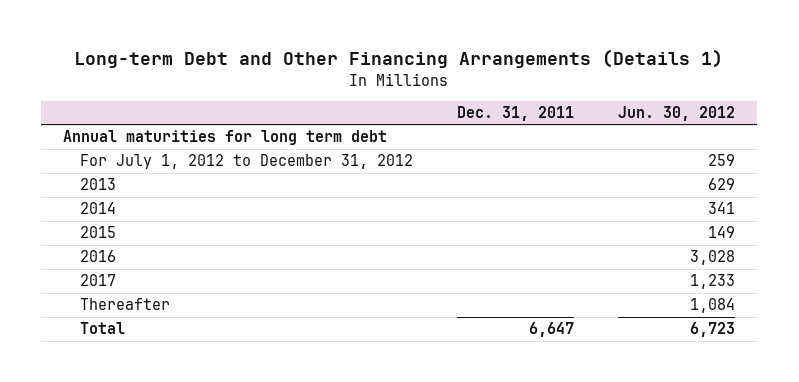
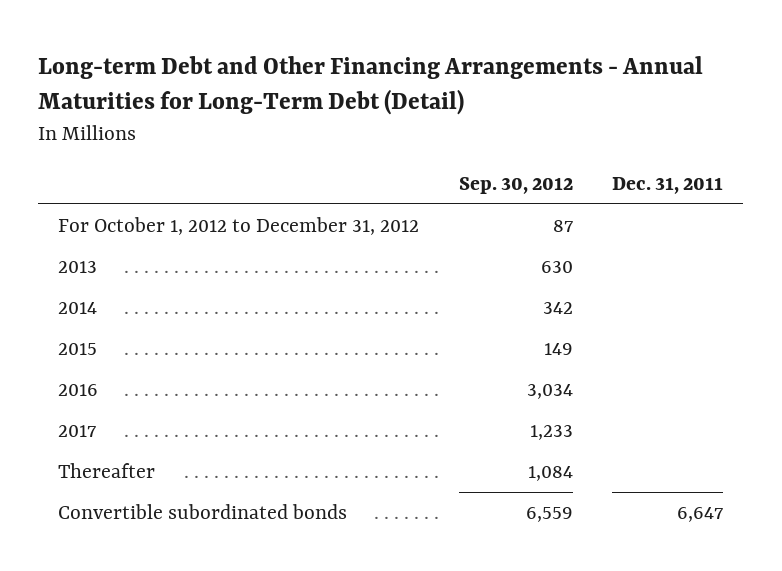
[74,49,724,69] Long-term Debt and Other Financing Arrangements (Details 1) -> [38,55,704,116] Long-term Debt and Other Financing Arrangements - Annual Maturities for Long-Term Debt (Detail)
[618,106,736,122] Jun. 30, 2012 -> none
none -> [458,176,573,194] Sep. 30, 2012
[63,130,388,146] Annual maturities for long term debt -> none
[80,154,414,170] For July 1, 2012 to December 31, 2012 -> [58,216,420,235] For October 1, 2012 to December 31, 2012
[80,322,126,335] Total -> [58,503,348,519] Convertible subordinated bonds

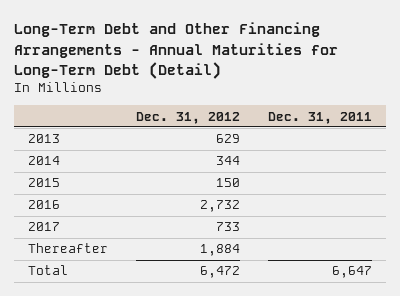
[38,55,704,116] Long-term Debt and Other Financing Arrangements - Annual Maturities for Long-Term Debt (Detail) -> [14,22,339,79] Long-Term Debt and Other Financing Arrangements - Annual Maturities for Long-Term Debt (Detail)
[458,176,573,194] Sep. 30, 2012 -> none
none -> [135,111,240,124] Dec. 31, 2012
[58,216,420,235] For October 1, 2012 to December 31, 2012 -> none
[58,503,348,519] Convertible subordinated bonds -> [28,265,69,276] Total

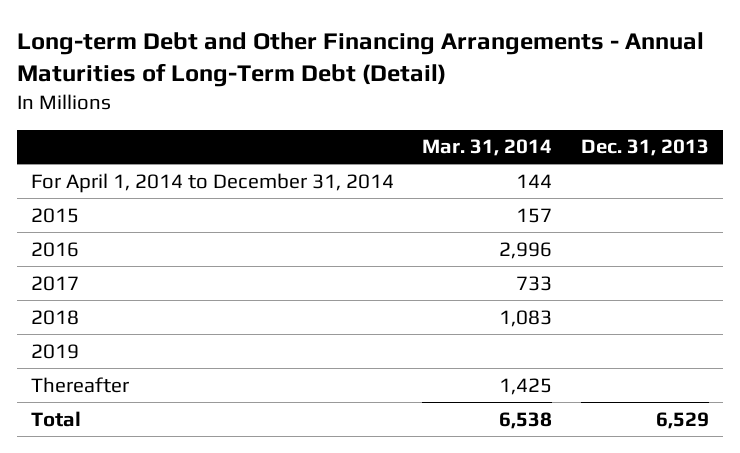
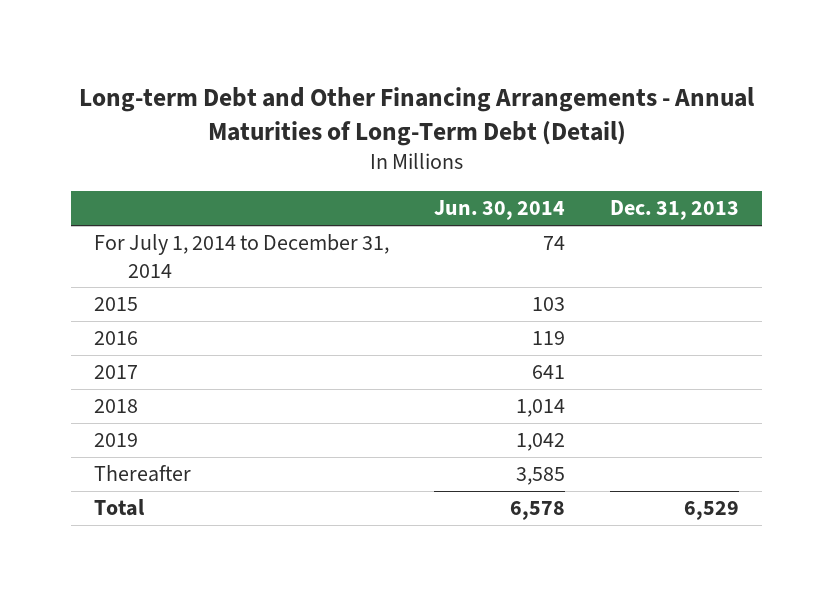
[422,139,553,157] Mar. 31, 2014 -> none
none -> [434,200,566,221] Jun. 30, 2014
[31,172,395,193] For April 1, 2014 to December 31, 2014 -> [94,234,390,278] For July 1, 2014 to December 31, 2014

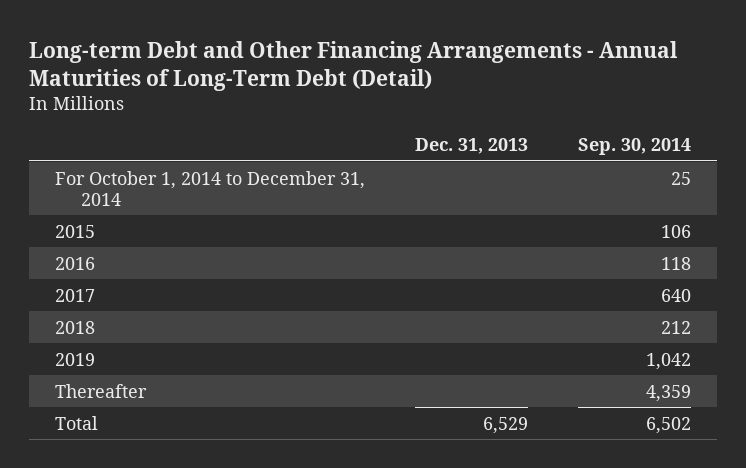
[434,200,566,221] Jun. 30, 2014 -> none
none -> [578,137,692,155] Sep. 30, 2014
[94,234,390,278] For July 1, 2014 to December 31, 2014 -> [54,170,365,206] For October 1, 2014 to December 31, 2014

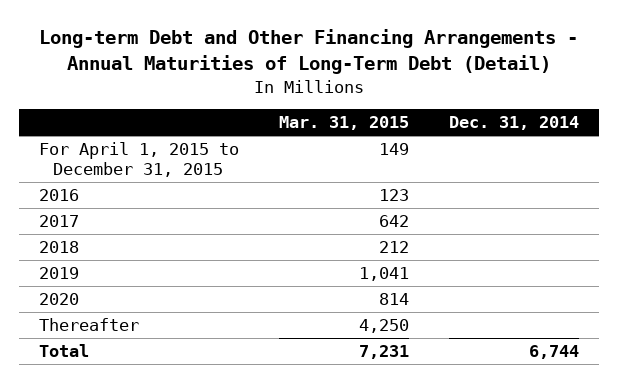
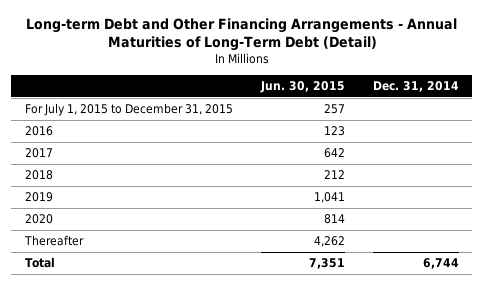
[278,116,409,131] Mar. 31, 2015 -> none
none -> [259,80,345,93] Jun. 30, 2015
[38,142,239,177] For April 1, 2015 to December 31, 2015 -> [24,103,233,117] For July 1, 2015 to December 31, 2015

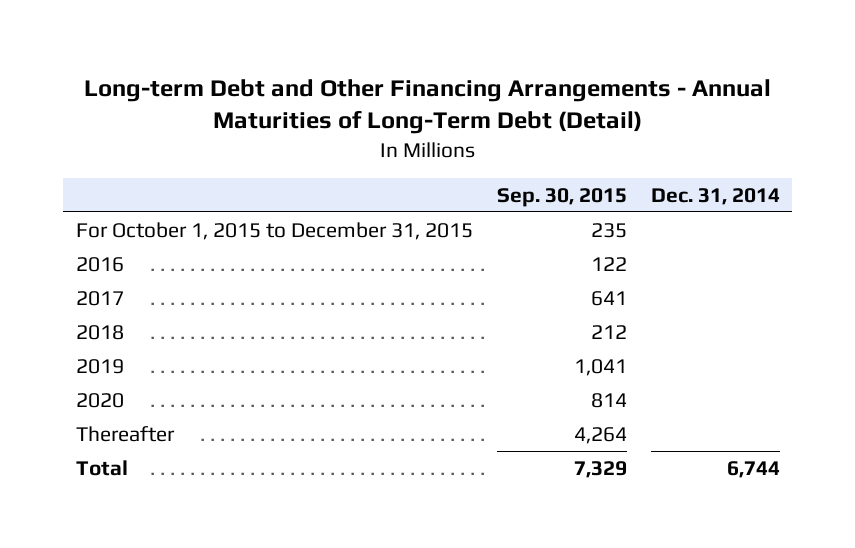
[259,80,345,93] Jun. 30, 2015 -> none
none -> [496,187,627,207] Sep. 30, 2015
[24,103,233,117] For July 1, 2015 to December 31, 2015 -> [75,221,473,240] For October 1, 2015 to December 31, 2015

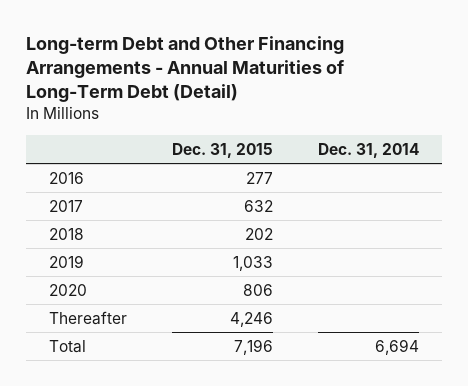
[496,187,627,207] Sep. 30, 2015 -> none
none -> [171,142,273,158] Dec. 31, 2015
[75,221,473,240] For October 1, 2015 to December 31, 2015 -> none
[726,460,780,478] 6,744 -> [375,338,420,355] 6,694

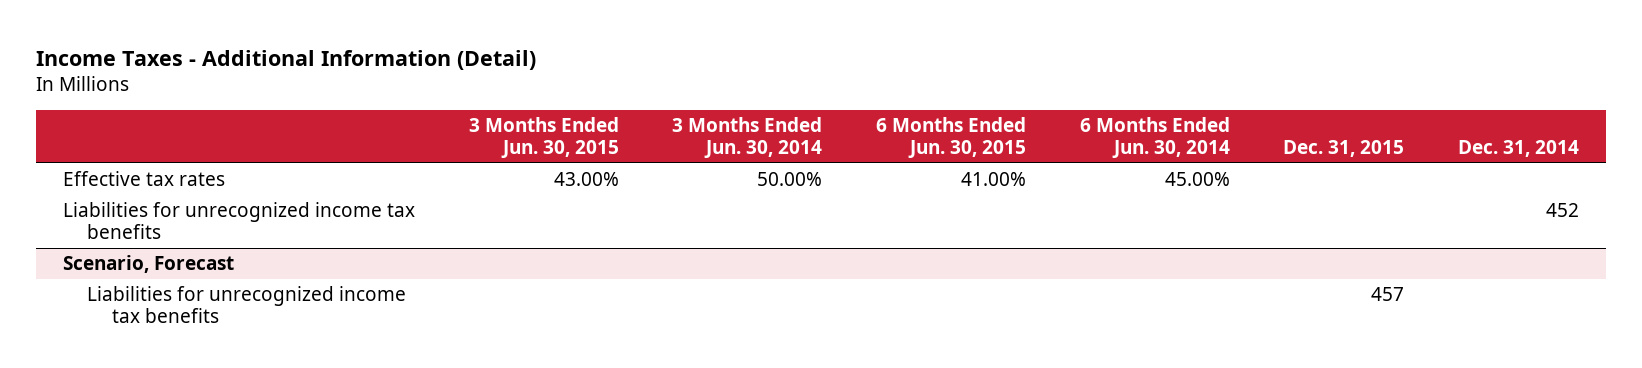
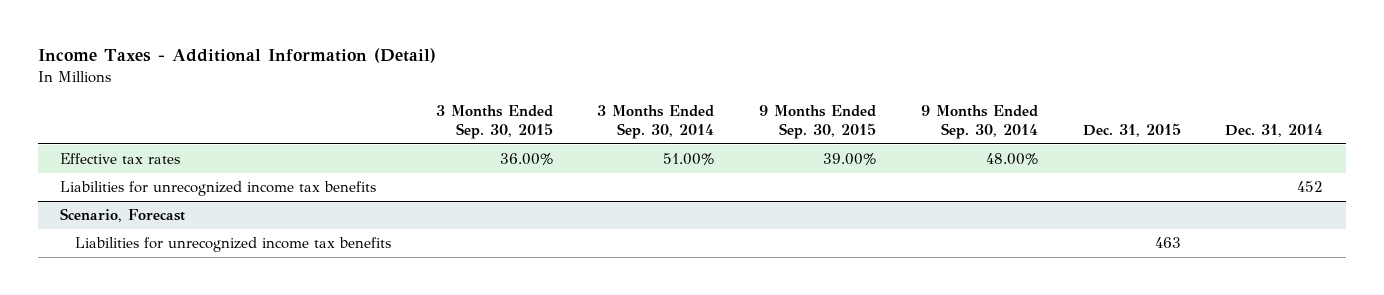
[468,117,619,159] 3 Months Ended Jun. 30, 2015 -> none
[672,117,823,159] 3 Months Ended Jun. 30, 2014 -> none
[876,117,1027,159] 6 Months Ended Jun. 30, 2015 -> none
[1079,117,1230,159] 6 Months Ended Jun. 30, 2014 -> none
none -> [435,105,553,139] 3 Months Ended Sep. 30, 2015
none -> [597,105,715,139] 3 Months Ended Sep. 30, 2014
none -> [759,105,877,139] 9 Months Ended Sep. 30, 2015
none -> [920,105,1038,139] 9 Months Ended Sep. 30, 2014
[1371,287,1405,302] 457 -> [1154,237,1181,249] 463

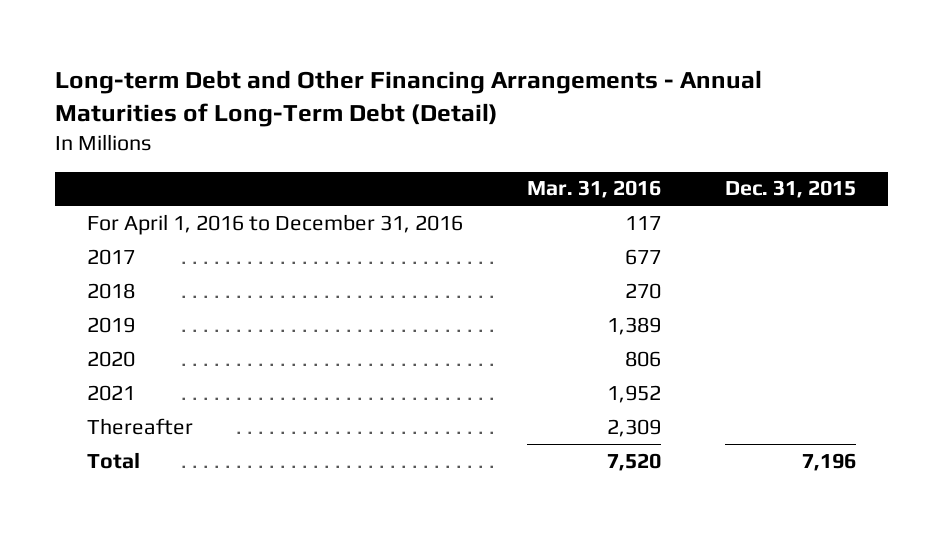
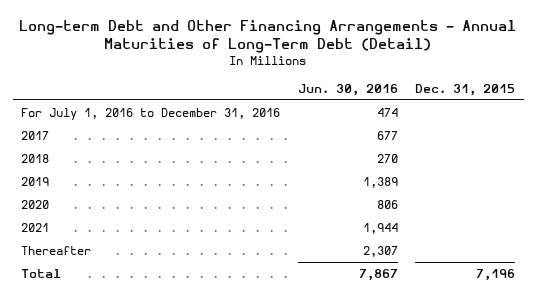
[527,180,662,199] Mar. 31, 2016 -> none
none -> [297,83,398,96] Jun. 30, 2016
[86,213,463,235] For April 1, 2016 to December 31, 2016 -> [21,107,281,120] For July 1, 2016 to December 31, 2016

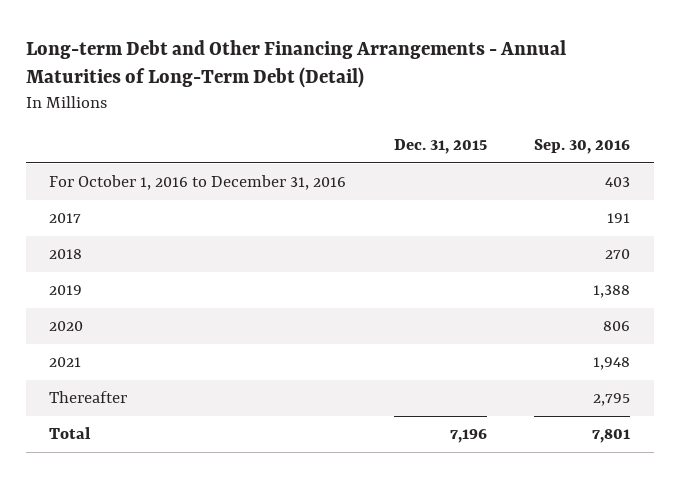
[297,83,398,96] Jun. 30, 2016 -> none
none -> [533,139,630,155] Sep. 30, 2016
[21,107,281,120] For July 1, 2016 to December 31, 2016 -> [49,175,347,191] For October 1, 2016 to December 31, 2016

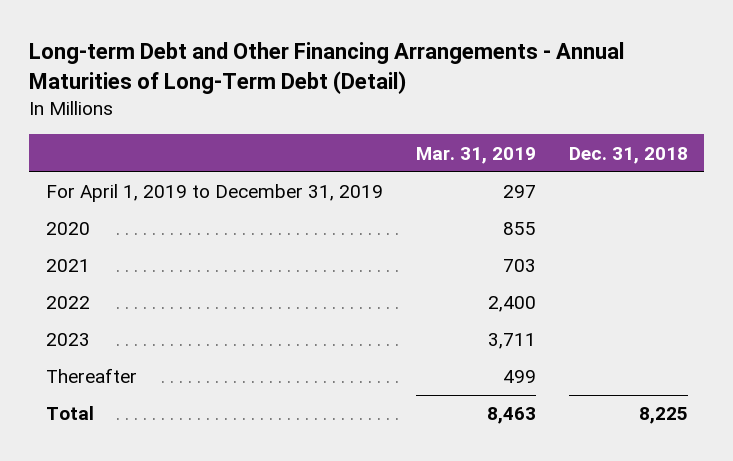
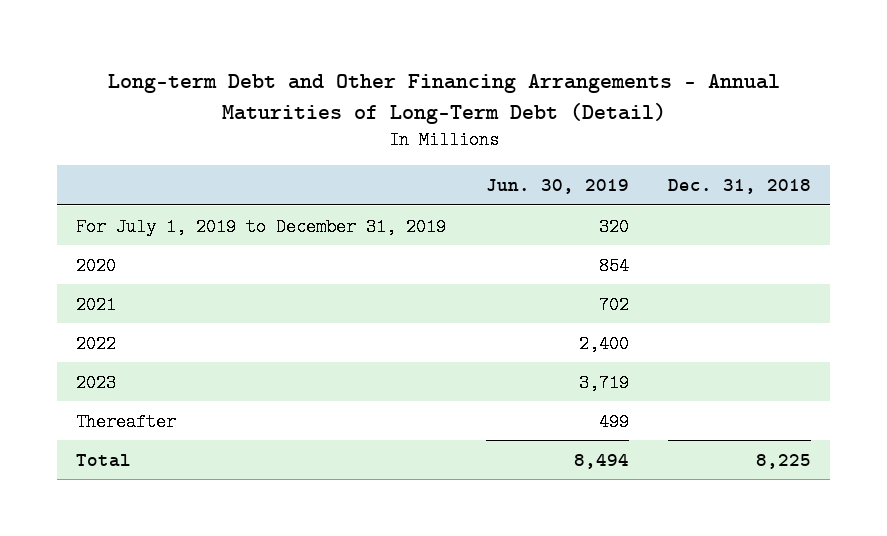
[415,146,536,164] Mar. 31, 2019 -> none
none -> [485,179,629,195] Jun. 30, 2019
[45,184,383,203] For April 1, 2019 to December 31, 2019 -> [76,217,447,236] For July 1, 2019 to December 31, 2019

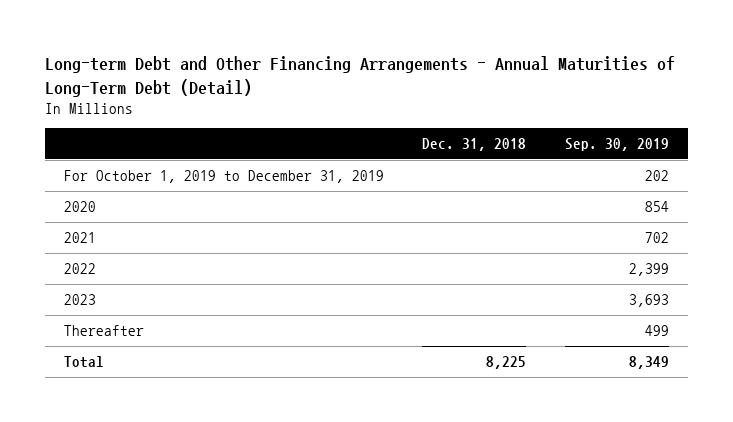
[485,179,629,195] Jun. 30, 2019 -> none
none -> [564,138,669,152] Sep. 30, 2019
[76,217,447,236] For July 1, 2019 to December 31, 2019 -> [64,170,385,184] For October 1, 2019 to December 31, 2019

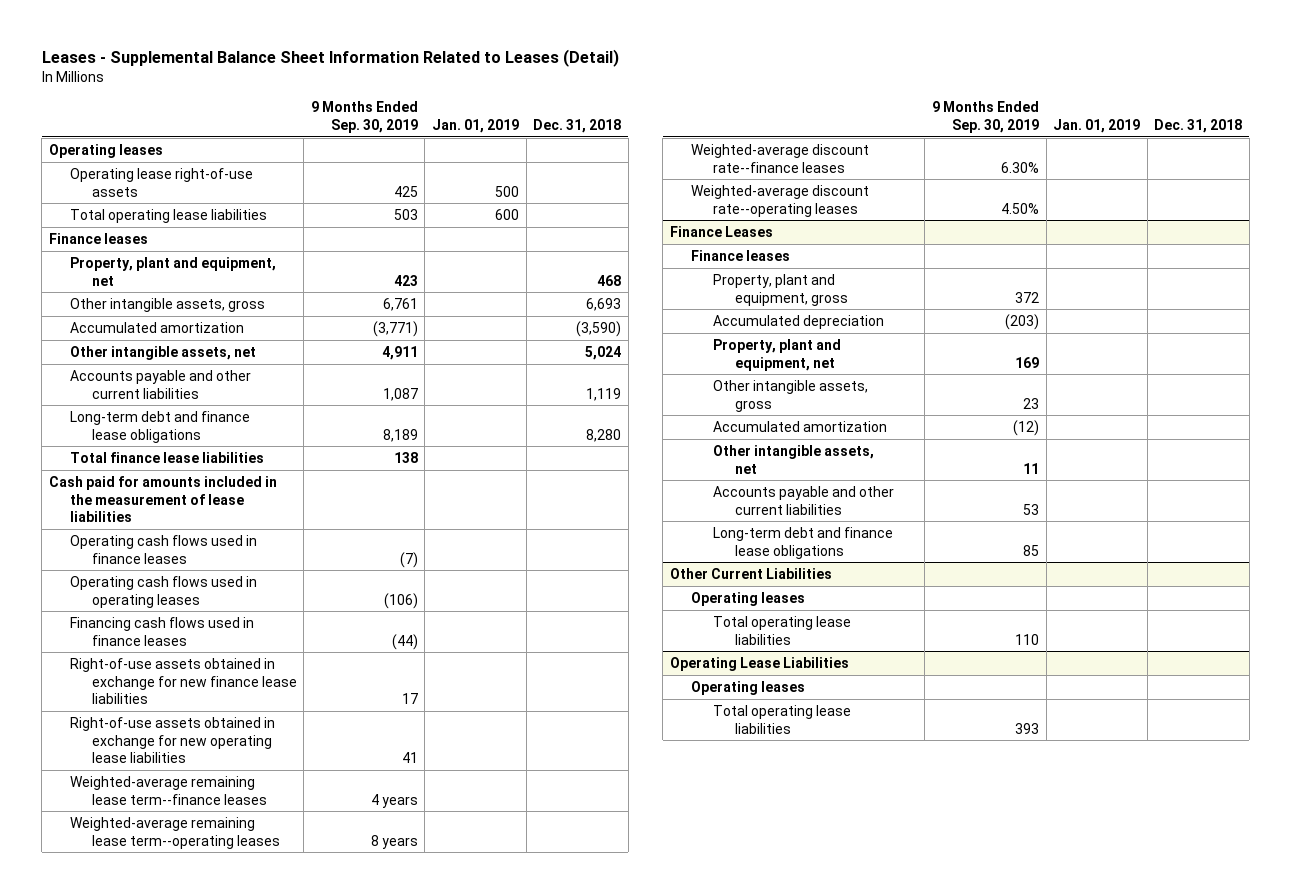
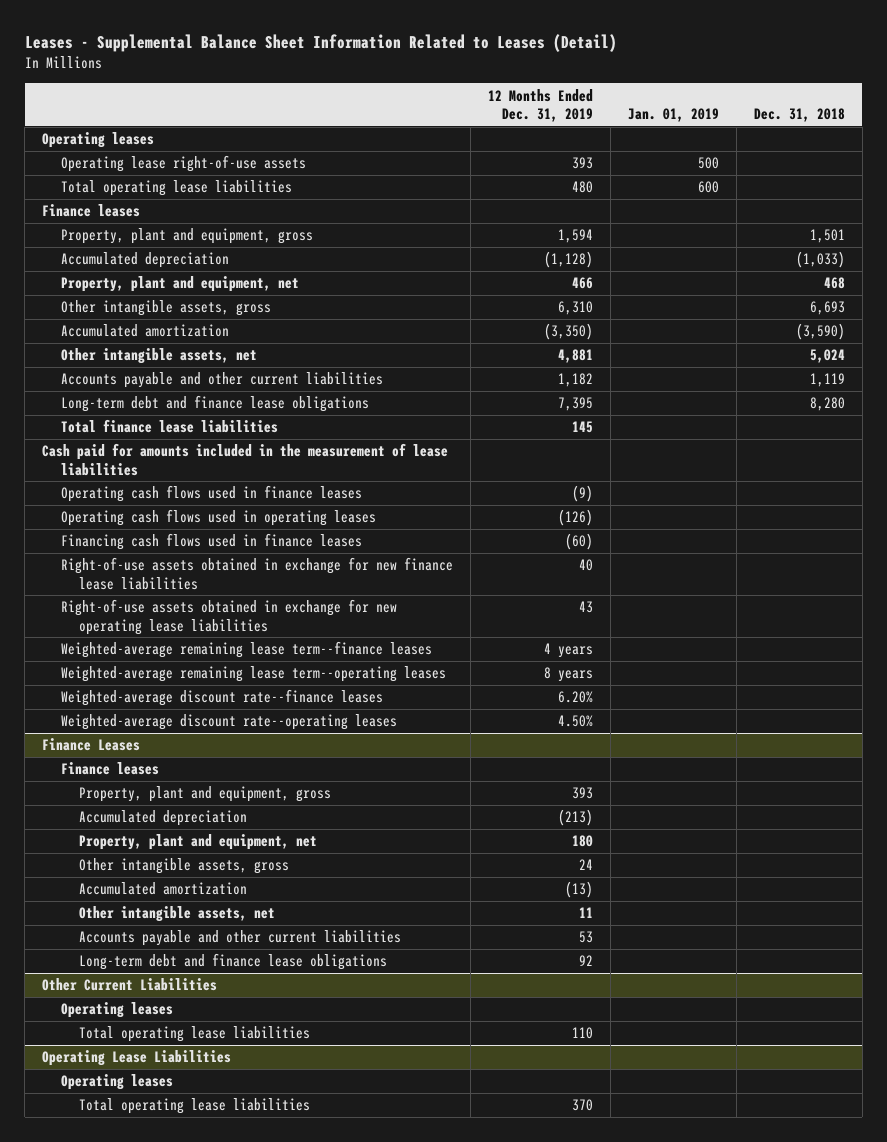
[310,101,418,133] 9 Months Ended Sep. 30, 2019 -> none
none -> [487,88,593,122] 12 Months Ended Dec. 31, 2019
none -> [60,228,313,245] Property, plant and equipment, gross
none -> [60,252,229,269] Accumulated depreciation

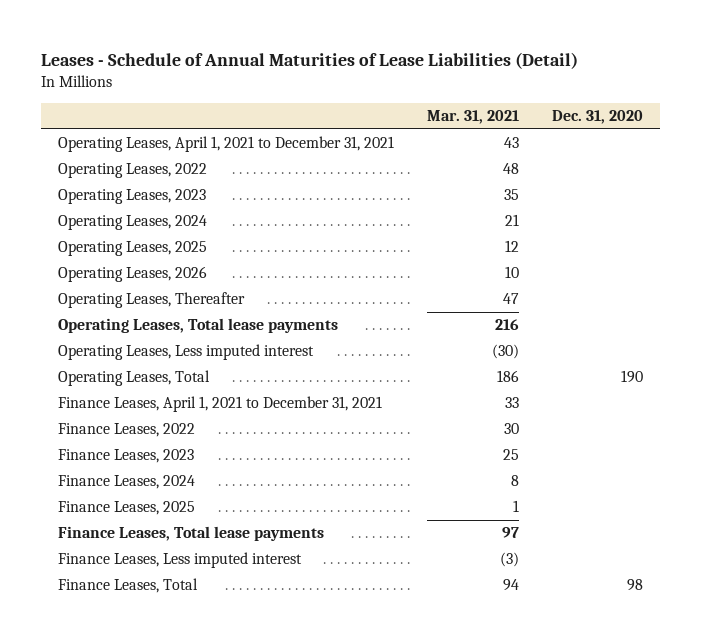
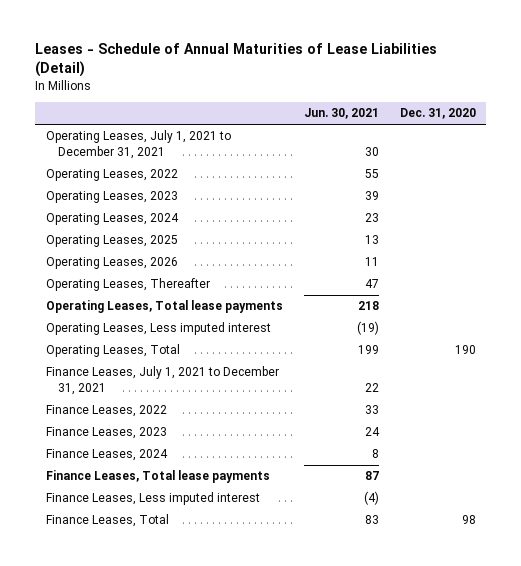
[426,110,519,125] Mar. 31, 2021 -> none
none -> [303,108,379,120] Jun. 30, 2021
[57,136,394,153] Operating Leases, April 1, 2021 to December 31, 2021 -> [45,130,231,160] Operating Leases, July 1, 2021 to December 31, 2021
[57,396,382,413] Finance Leases, April 1, 2021 to December 31, 2021 -> [45,366,279,396] Finance Leases, July 1, 2021 to December 31, 2021
[57,501,195,516] Finance Leases, 2025 -> none

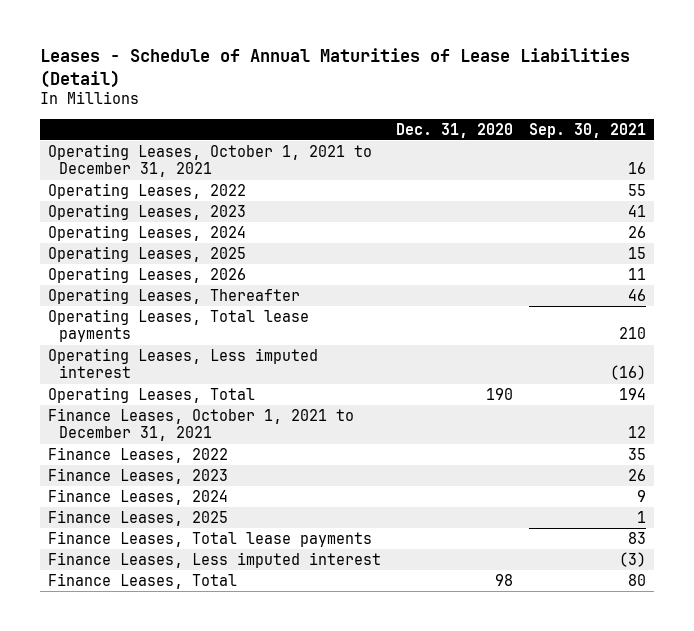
[303,108,379,120] Jun. 30, 2021 -> none
none -> [529,122,647,138] Sep. 30, 2021
[45,130,231,160] Operating Leases, July 1, 2021 to December 31, 2021 -> [47,143,372,178] Operating Leases, October 1, 2021 to December 31, 2021
[45,366,279,396] Finance Leases, July 1, 2021 to December 31, 2021 -> [47,407,354,442] Finance Leases, October 1, 2021 to December 31, 2021
none -> [47,509,228,526] Finance Leases, 2025

